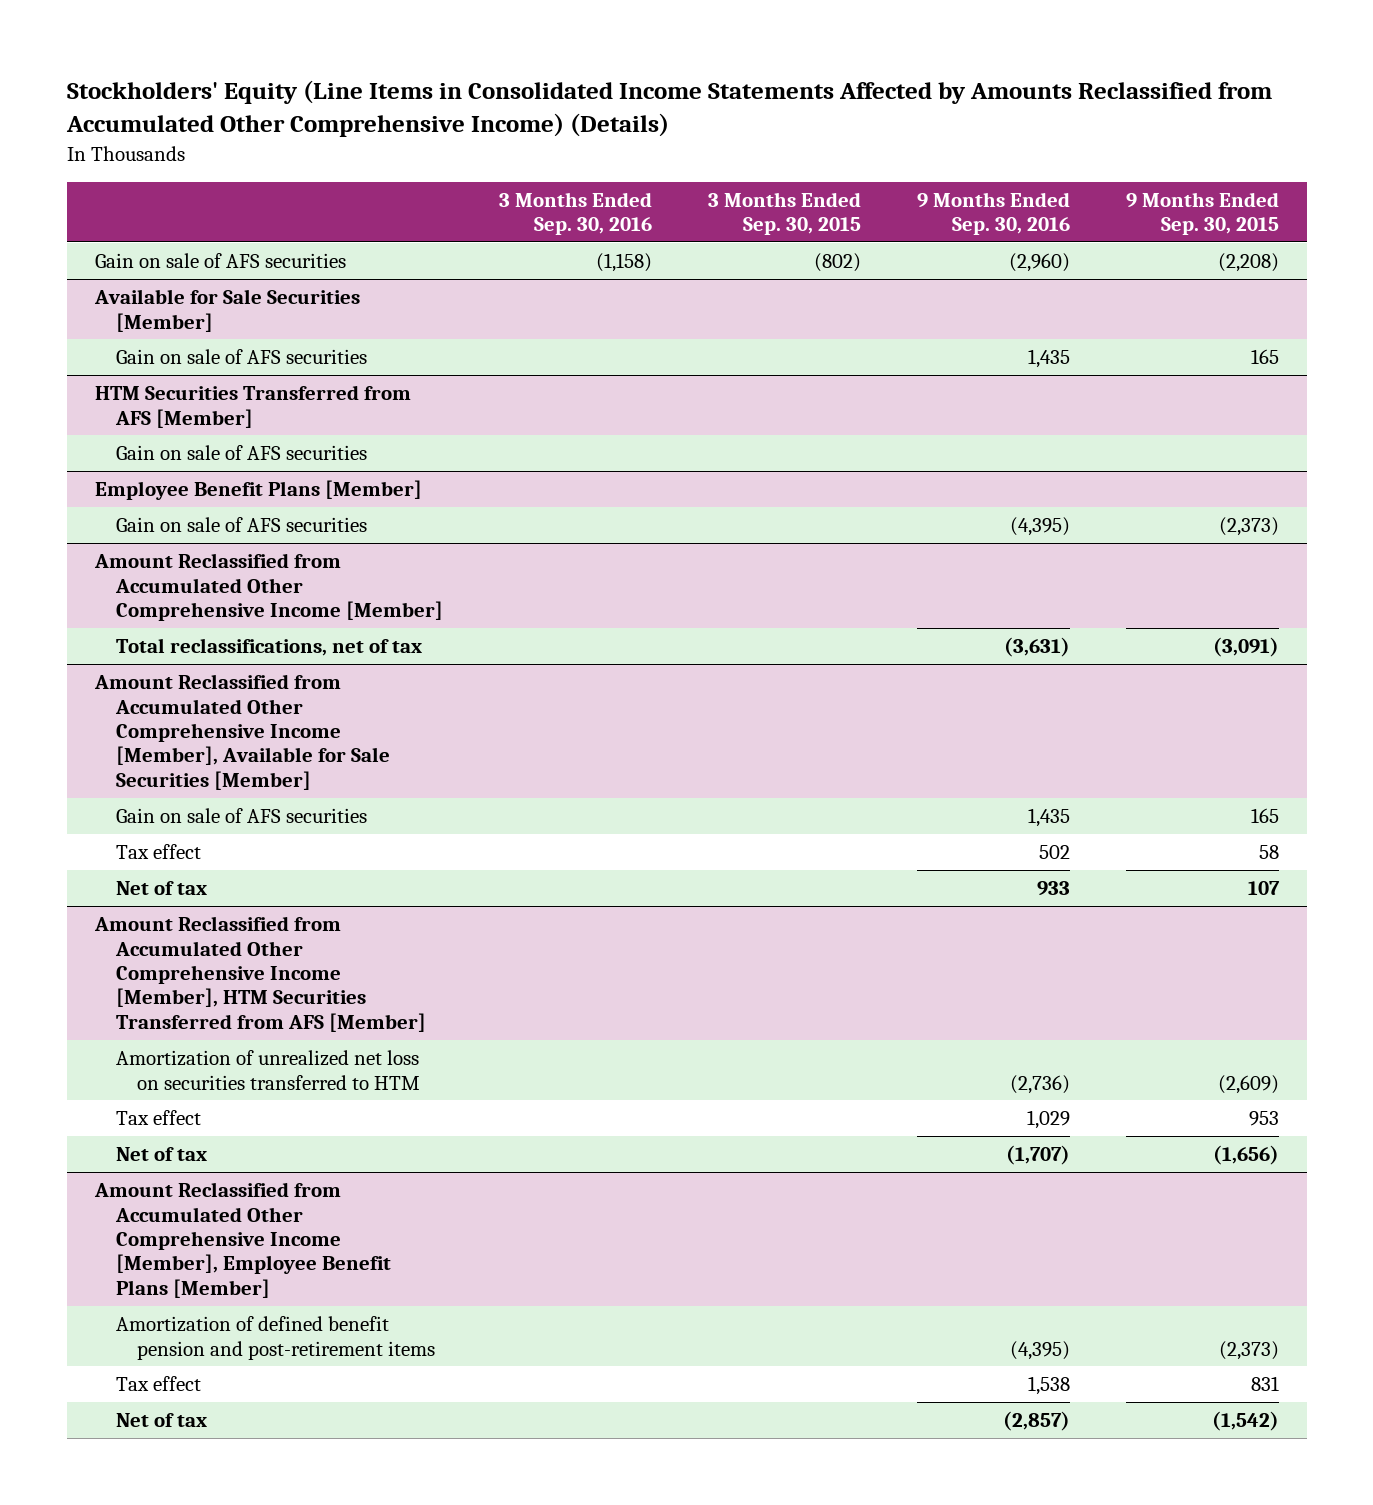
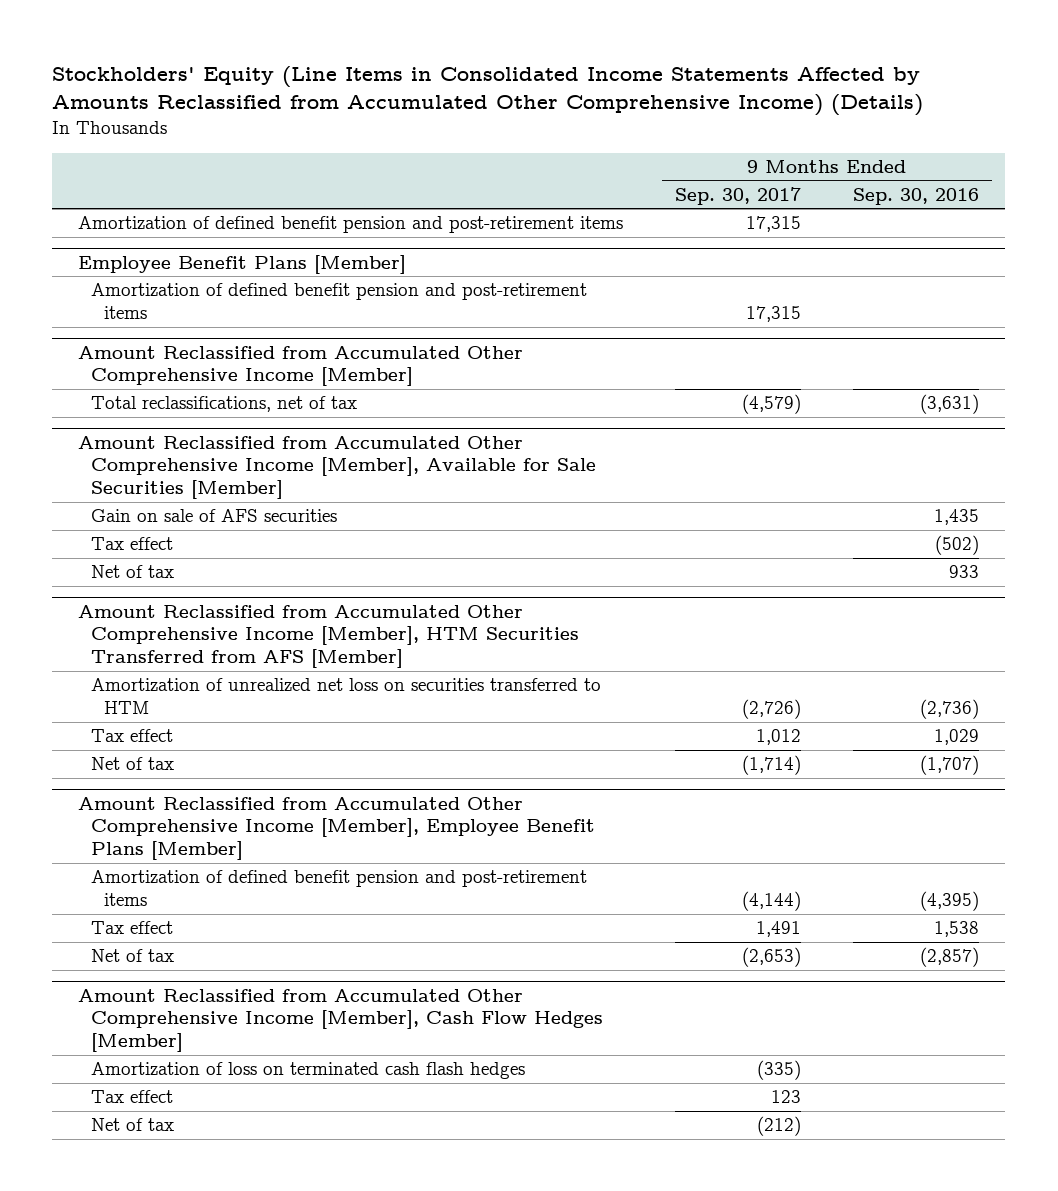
[498,191,652,236] 3 Months Ended Sep. 30, 2016 -> none
[707,191,861,236] 3 Months Ended Sep. 30, 2015 -> none
[1125,191,1279,236] 9 Months Ended Sep. 30, 2015 -> none
none -> [675,186,802,205] Sep. 30, 2017
[94,253,346,269] Gain on sale of AFS securities -> none
[93,289,360,332] Available for Sale Securities [Member] -> none
[115,349,367,365] Gain on sale of AFS securities -> none
[94,385,411,428] HTM Securities Transferred from AFS [Member] -> none
[115,445,367,461] Gain on sale of AFS securities -> none
none -> [78,216,624,234] Amortization of defined benefit pension and post-retirement items
[115,517,367,533] Gain on sale of AFS securities -> none
none -> [91,283,588,320] Amortization of defined benefit pension and post-retirement items
[1038,845,1070,860] 502 -> [935,535,980,556] (502)
none -> [78,988,604,1053] Amount Reclassified from Accumulated Other Comprehensive Income [Member], Cash Flow Hedges [Member]
none -> [91,1062,526,1080] Amortization of loss on terminated cash flash hedges
none -> [91,1090,174,1104] Tax effect
none -> [91,1118,175,1132] Net of tax

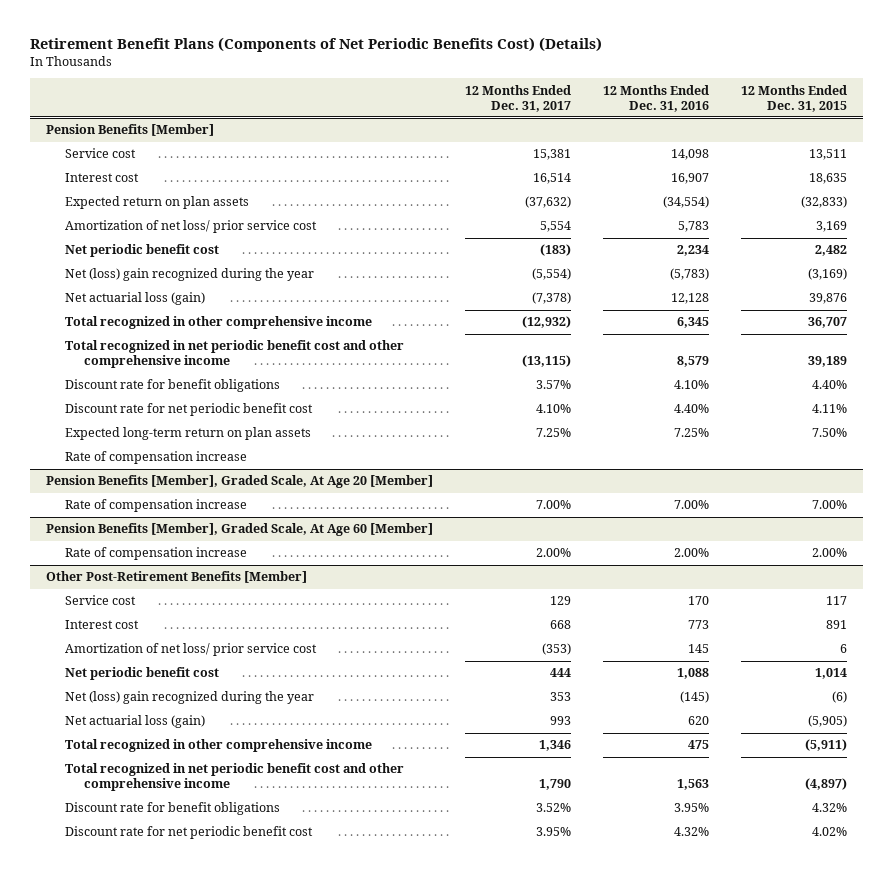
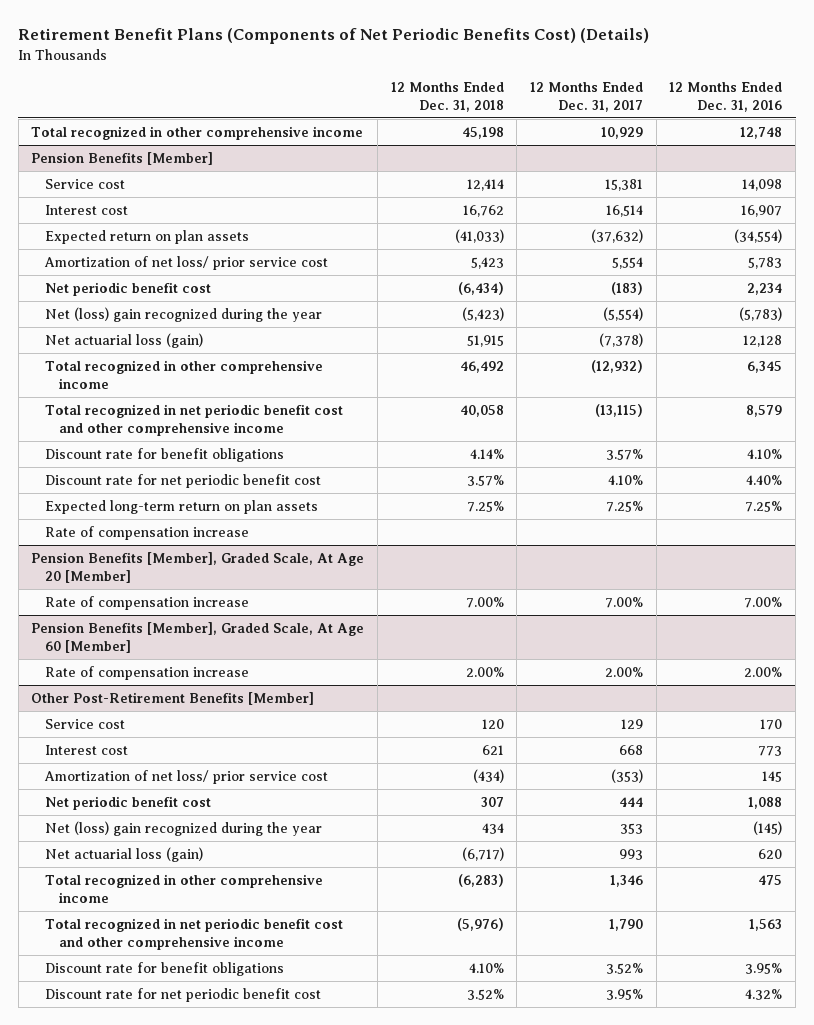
[741,84,848,112] 12 Months Ended Dec. 31, 2015 -> none
none -> [390,81,504,112] 12 Months Ended Dec. 31, 2018
none -> [31,125,364,140] Total recognized in other comprehensive income

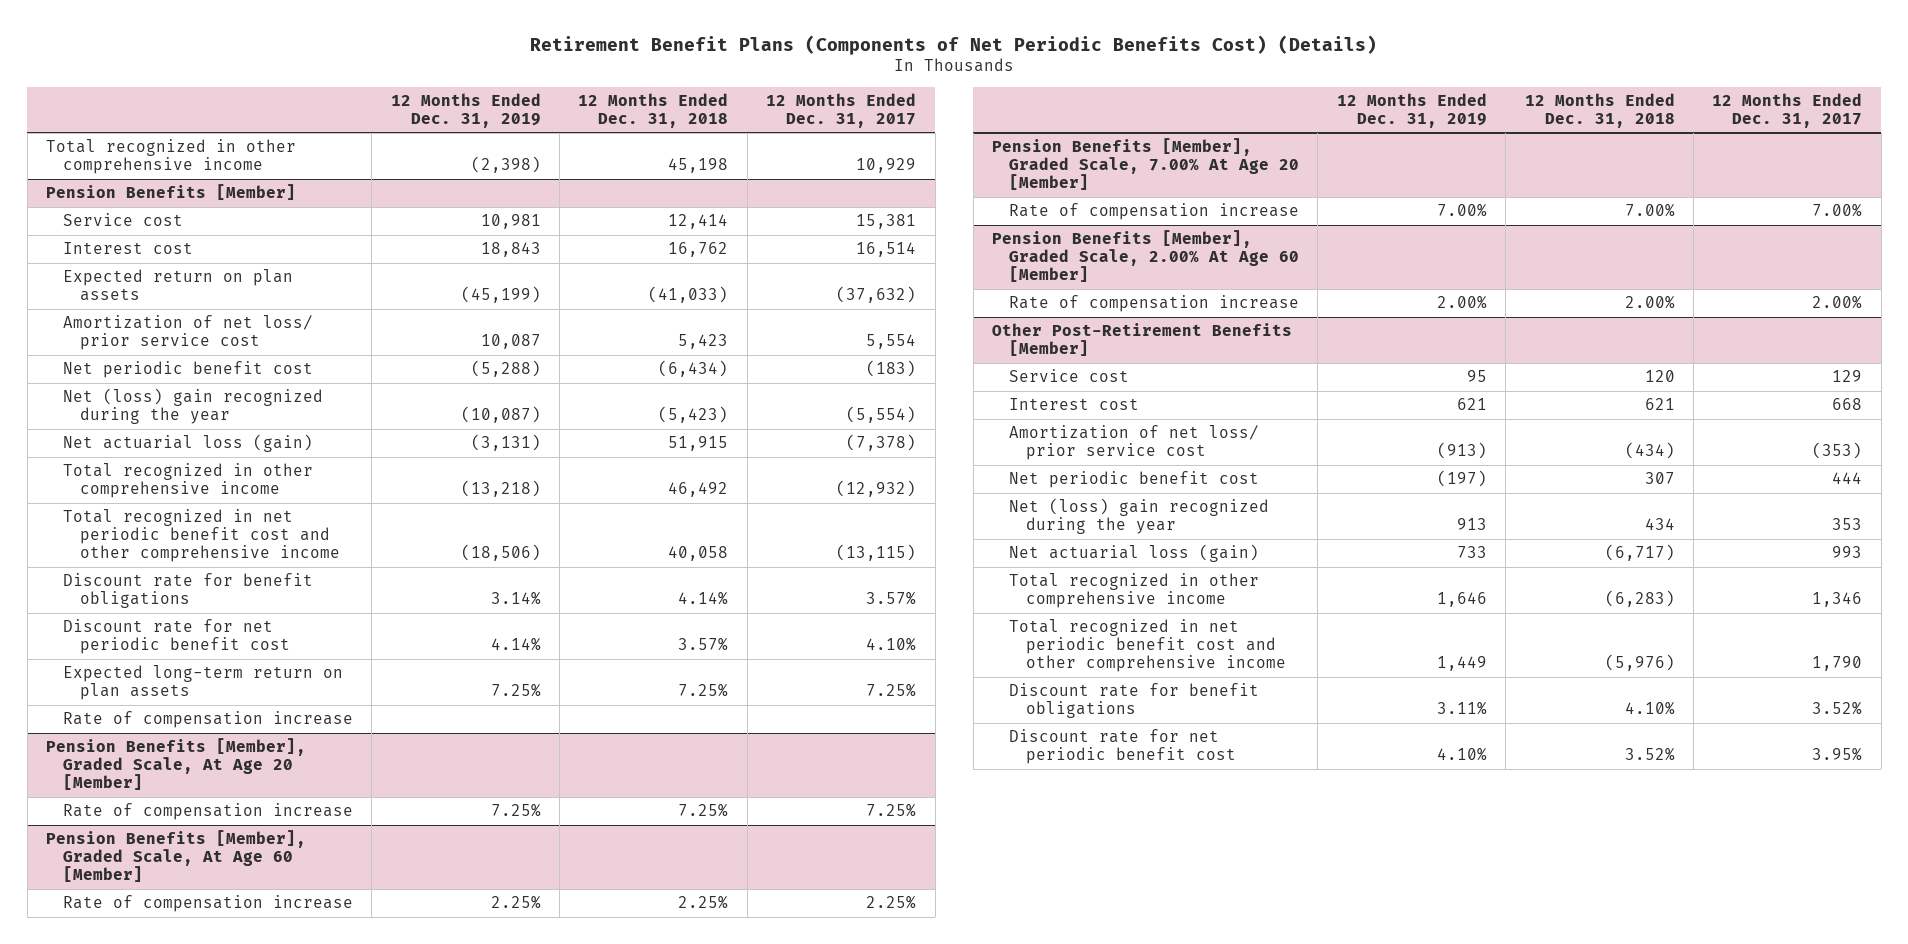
[669,81,783,112] 12 Months Ended Dec. 31, 2016 -> none
none -> [390,92,541,128] 12 Months Ended Dec. 31, 2019
[465,596,504,608] 7.00% -> [678,803,729,818] 7.25%
[605,596,644,608] 7.00% -> [866,803,917,818] 7.25%
none -> [62,895,353,913] Rate of compensation increase
none -> [992,138,1300,191] Pension Benefits [Member], Graded Scale, 7.00% At Age 20 [Member]
none -> [1009,203,1300,221] Rate of compensation increase
none -> [992,230,1300,283] Pension Benefits [Member], Graded Scale, 2.00% At Age 60 [Member]

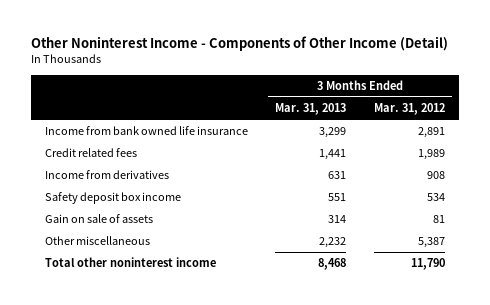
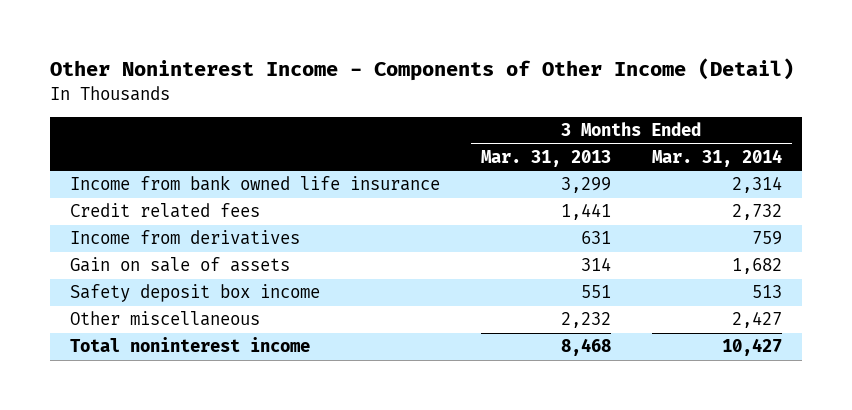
[373,103,445,116] Mar. 31, 2012 -> none
none -> [651,148,782,167] Mar. 31, 2014
[44,192,181,205] Safety deposit box income -> [70,284,321,303] Safety deposit box income
[44,257,216,268] Total other noninterest income -> [70,337,311,353] Total noninterest income

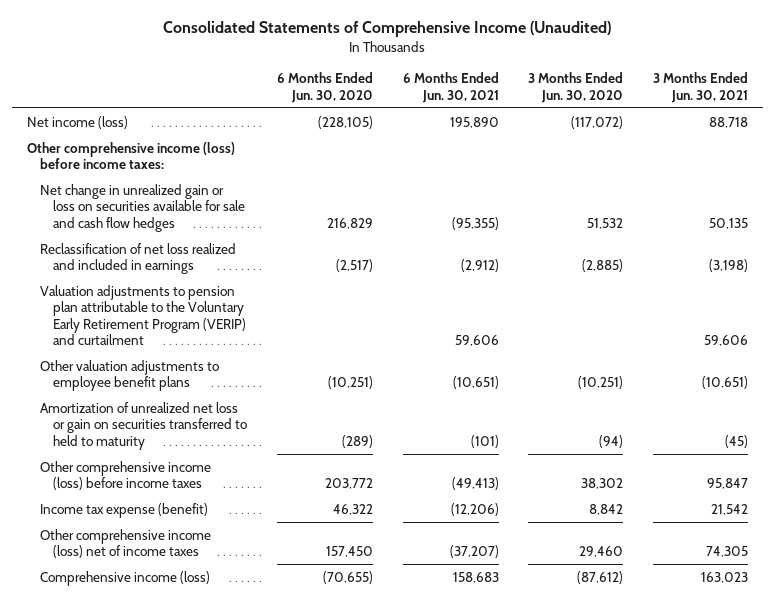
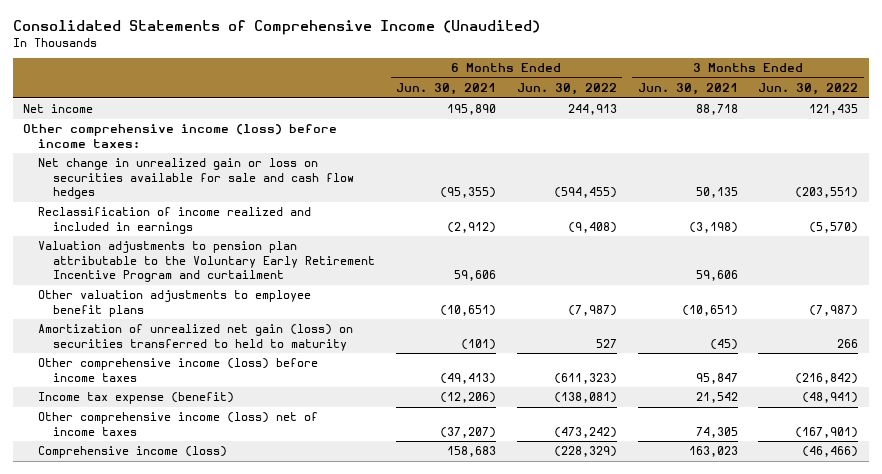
[277,72,374,103] 6 Months Ended Jun. 30, 2020 -> none
[528,72,624,103] 3 Months Ended Jun. 30, 2020 -> none
none -> [516,83,617,96] Jun. 30, 2022
none -> [758,83,859,96] Jun. 30, 2022
[26,115,128,129] Net income (loss) -> [23,104,94,114] Net income
[40,242,237,275] Reclassification of net loss realized and included in earnings -> [38,207,312,234] Reclassification of income realized and included in earnings
[40,284,247,345] Valuation adjustments to pension plan attributable to the Voluntary Early Retirement Program (VERIP) and curtailment -> [38,241,376,283] Valuation adjustments to pension plan attributable to the Voluntary Early Retirement Incentive Program and curtailment
[40,401,248,450] Amortization of unrealized net loss or gain on securities transferred to held to maturity -> [38,324,354,351] Amortization of unrealized net gain (loss) on securities transferred to held to maturity

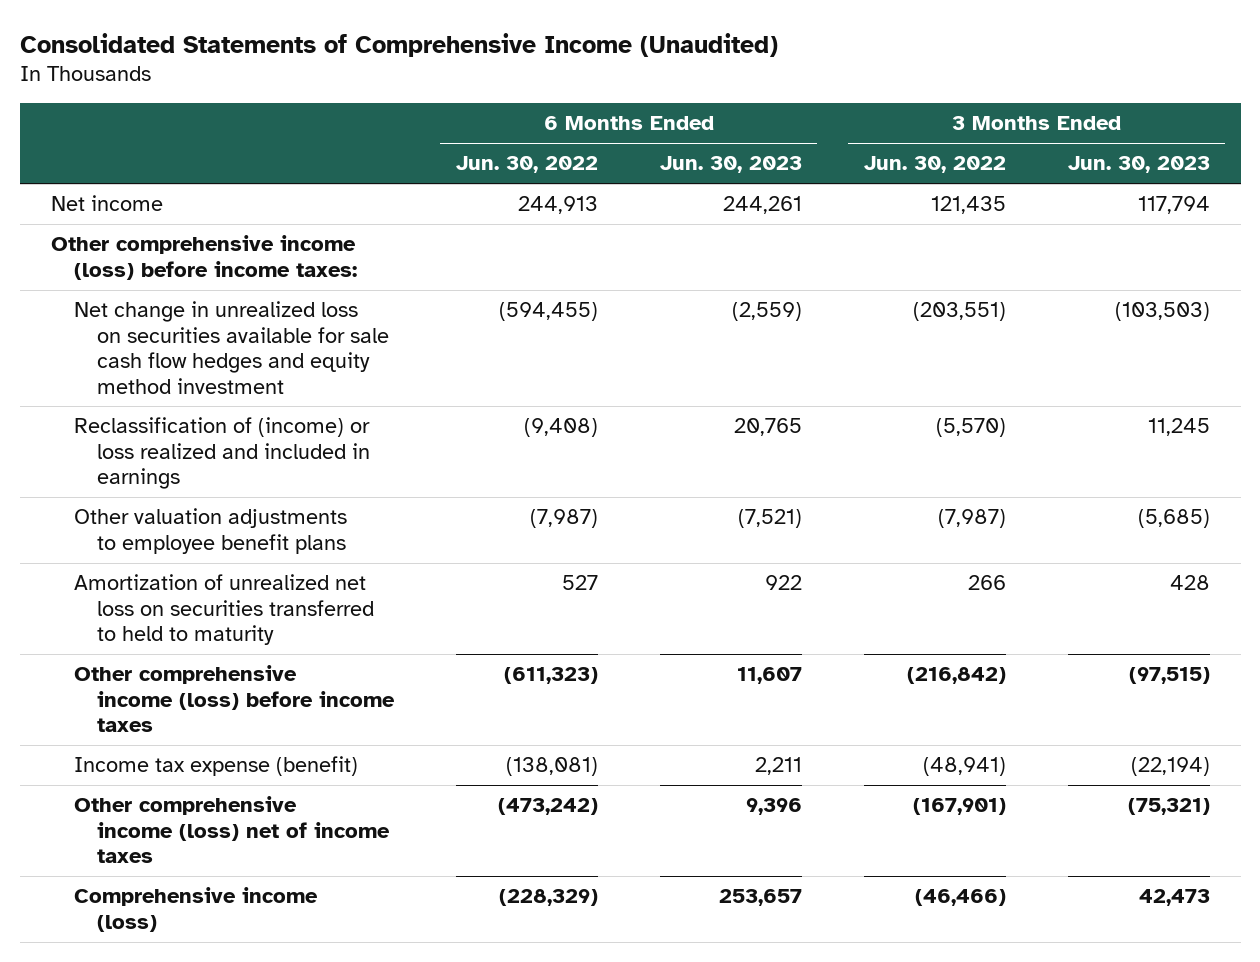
[396,83,497,96] Jun. 30, 2021 -> none
[637,83,738,96] Jun. 30, 2021 -> none
none -> [659,156,802,174] Jun. 30, 2023
none -> [1067,156,1210,174] Jun. 30, 2023
[38,241,376,283] Valuation adjustments to pension plan attributable to the Voluntary Early Retirement Incentive Program and curtailment -> none
[38,158,355,200] Net change in unrealized gain or loss on securities available for sale and cash flow hedges -> [73,301,389,394] Net change in unrealized loss on securities available for sale cash flow hedges and equity method investment
[38,207,312,234] Reclassification of income realized and included in earnings -> [73,417,370,490] Reclassification of (income) or loss realized and included in earnings
[38,324,354,351] Amortization of unrealized net gain (loss) on securities transferred to held to maturity -> [73,574,374,646] Amortization of unrealized net loss on securities transferred to held to maturity

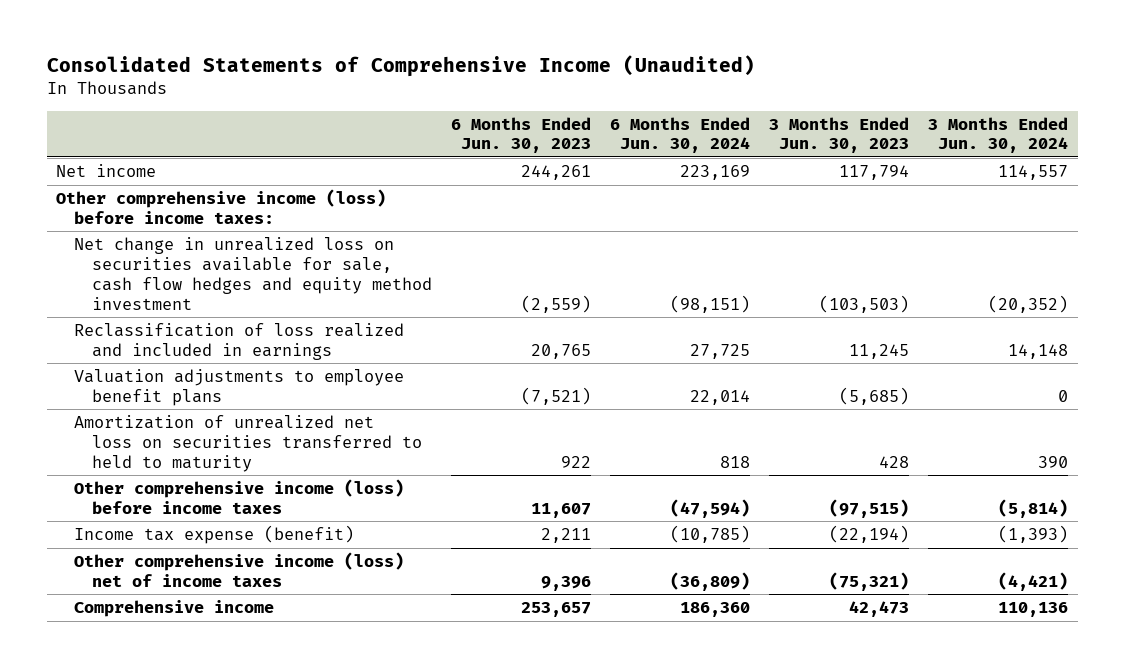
[455,156,598,174] Jun. 30, 2022 -> none
[863,156,1006,174] Jun. 30, 2022 -> none
none -> [610,116,751,154] 6 Months Ended Jun. 30, 2024
none -> [928,116,1069,154] 3 Months Ended Jun. 30, 2024
[73,301,389,394] Net change in unrealized loss on securities available for sale cash flow hedges and equity method investment -> [74,236,432,310] Net change in unrealized loss on securities available for sale, cash flow hedges and equity method investment
[73,417,370,490] Reclassification of (income) or loss realized and included in earnings -> [74,322,405,360] Reclassification of loss realized and included in earnings
[73,508,347,554] Other valuation adjustments to employee benefit plans -> [74,368,405,406] Valuation adjustments to employee benefit plans
[73,887,318,932] Comprehensive income (loss) -> [74,599,275,617] Comprehensive income

